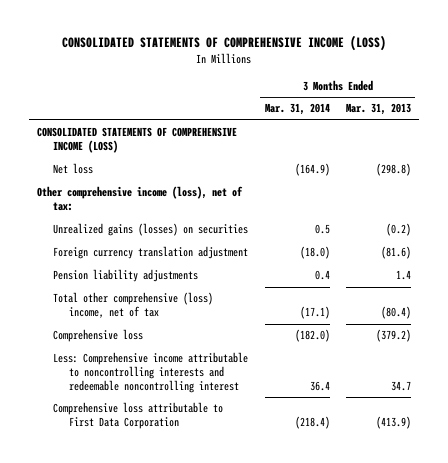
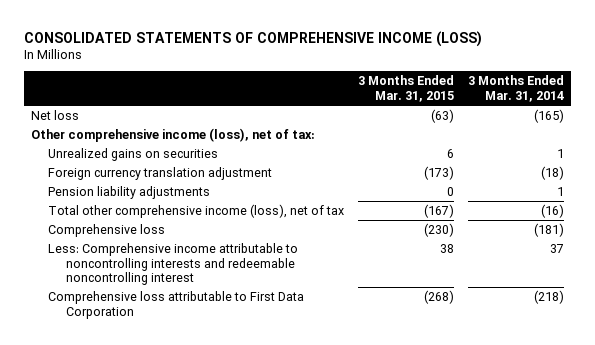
[346,103,412,116] Mar. 31, 2013 -> none
none -> [358,75,455,103] 3 Months Ended Mar. 31, 2015
[37,127,238,154] CONSOLIDATED STATEMENTS OF COMPREHENSIVE INCOME (LOSS) -> none
[294,163,330,177] (164.9) -> [534,108,565,123] (165)
[53,223,249,237] Unrealized gains (losses) on securities -> [48,147,219,161] Unrealized gains on securities
[314,224,330,235] 0.5 -> [557,148,565,158] 1
[299,246,330,260] (18.0) -> [541,165,565,180] (18)
[314,270,330,281] 0.4 -> [557,186,565,196] 1
[53,292,214,319] Total other comprehensive (loss) income, net of tax -> [48,203,345,218] Total other comprehensive income (loss), net of tax
[299,306,330,320] (17.1) -> [541,203,565,218] (16)
[294,329,330,343] (182.0) -> [534,222,565,237] (181)
[309,381,330,392] 36.4 -> [550,243,565,253] 37
[294,416,330,430] (218.4) -> [534,289,565,304] (218)

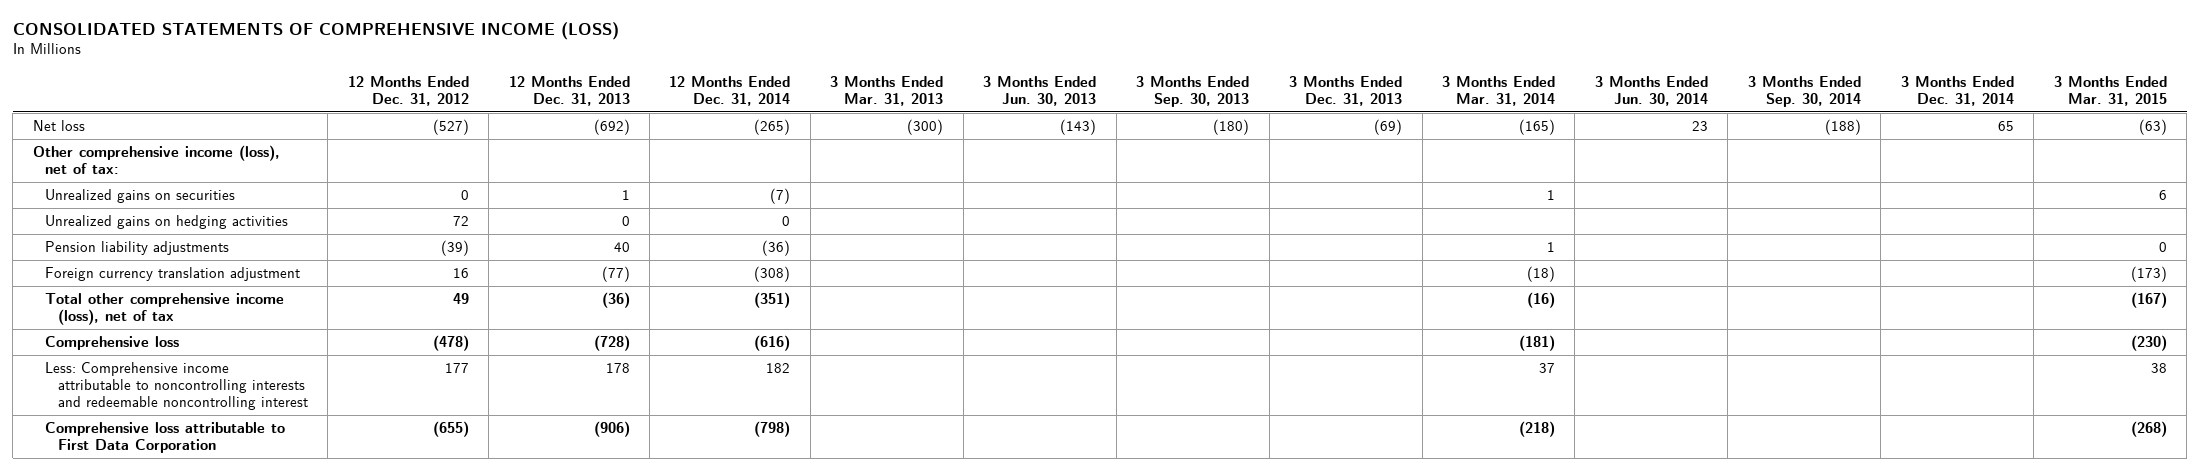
none -> [347,75,469,106] 12 Months Ended Dec. 31, 2012
none -> [508,75,630,106] 12 Months Ended Dec. 31, 2013
none -> [669,75,791,106] 12 Months Ended Dec. 31, 2014
none -> [830,75,944,106] 3 Months Ended Mar. 31, 2013
none -> [983,75,1097,106] 3 Months Ended Jun. 30, 2013
none -> [1136,75,1250,107] 3 Months Ended Sep. 30, 2013
none -> [1289,75,1403,106] 3 Months Ended Dec. 31, 2013
none -> [1594,75,1708,106] 3 Months Ended Jun. 30, 2014
none -> [1747,75,1861,107] 3 Months Ended Sep. 30, 2014
none -> [1900,75,2014,106] 3 Months Ended Dec. 31, 2014
none -> [45,215,289,230] Unrealized gains on hedging activities
[48,166,273,180] Foreign currency translation adjustment -> [45,267,301,282] Foreign currency translation adjustment

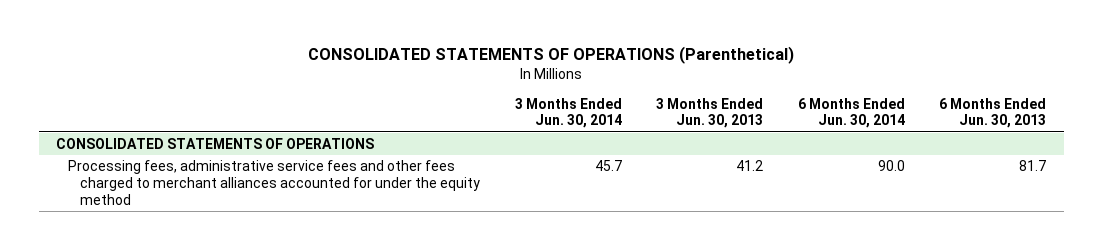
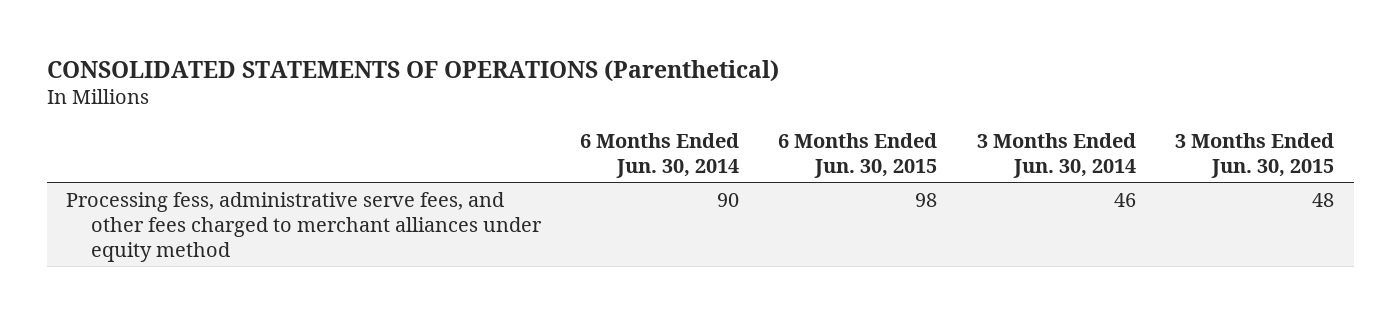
[656,97,764,129] 3 Months Ended Jun. 30, 2013 -> none
[939,97,1047,129] 6 Months Ended Jun. 30, 2013 -> none
none -> [778,133,938,178] 6 Months Ended Jun. 30, 2015
none -> [1174,133,1334,178] 3 Months Ended Jun. 30, 2015
[56,138,375,150] CONSOLIDATED STATEMENTS OF OPERATIONS -> none
[68,160,481,205] Processing fees, administrative service fees and other fees charged to merchant alliances accounted for under the equity method -> [66,191,542,262] Processing fess, administrative serve fees, and other fees charged to merchant alliances under equity method
[594,160,622,172] 45.7 -> [1113,192,1136,207] 46
[877,160,905,172] 90.0 -> [717,192,740,207] 90

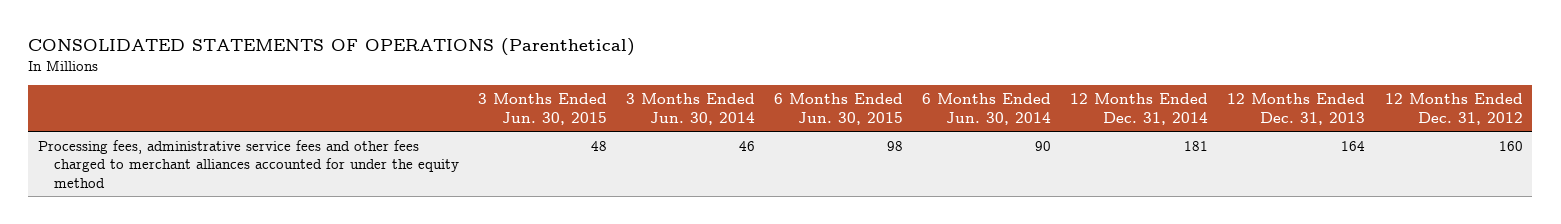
none -> [1070,93,1209,125] 12 Months Ended Dec. 31, 2014
none -> [1227,93,1366,125] 12 Months Ended Dec. 31, 2013
none -> [1384,93,1523,125] 12 Months Ended Dec. 31, 2012
[66,191,542,262] Processing fess, administrative serve fees, and other fees charged to merchant alliances under equity method -> [37,139,459,188] Processing fees, administrative service fees and other fees charged to merchant alliances accounted for under the equity method

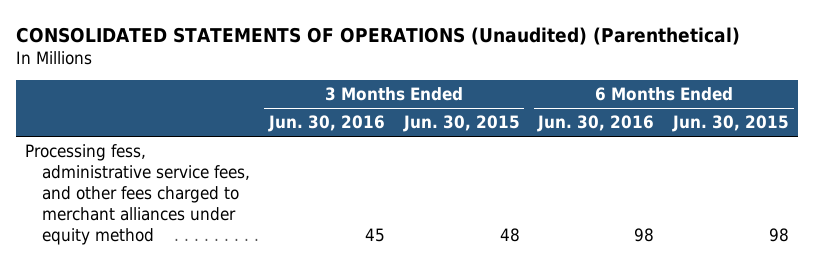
[28,37,636,56] CONSOLIDATED STATEMENTS OF OPERATIONS (Parenthetical) -> [16,26,741,45] CONSOLIDATED STATEMENTS OF OPERATIONS (Unaudited) (Parenthetical)
[625,93,755,125] 3 Months Ended Jun. 30, 2014 -> none
[922,93,1052,125] 6 Months Ended Jun. 30, 2014 -> none
[1070,93,1209,125] 12 Months Ended Dec. 31, 2014 -> none
[1227,93,1366,125] 12 Months Ended Dec. 31, 2013 -> none
[1384,93,1523,125] 12 Months Ended Dec. 31, 2012 -> none
none -> [267,115,385,133] Jun. 30, 2016
none -> [537,115,655,133] Jun. 30, 2016
[37,139,459,188] Processing fees, administrative service fees and other fees charged to merchant alliances accounted for under the equity method -> [25,144,251,245] Processing fess, administrative service fees, and other fees charged to merchant alliances under equity method

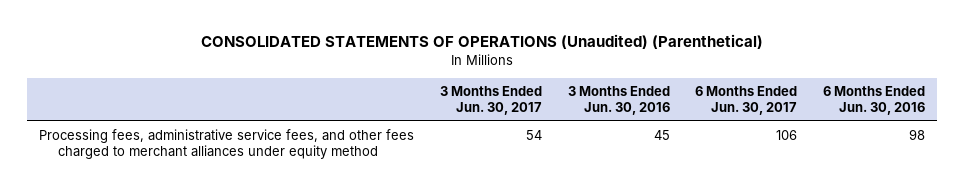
[402,115,520,133] Jun. 30, 2015 -> none
[672,115,790,133] Jun. 30, 2015 -> none
none -> [440,86,543,116] 3 Months Ended Jun. 30, 2017
none -> [695,86,798,116] 6 Months Ended Jun. 30, 2017
[25,144,251,245] Processing fess, administrative service fees, and other fees charged to merchant alliances under equity method -> [39,128,415,160] Processing fees, administrative service fees, and other fees charged to merchant alliances under equity method

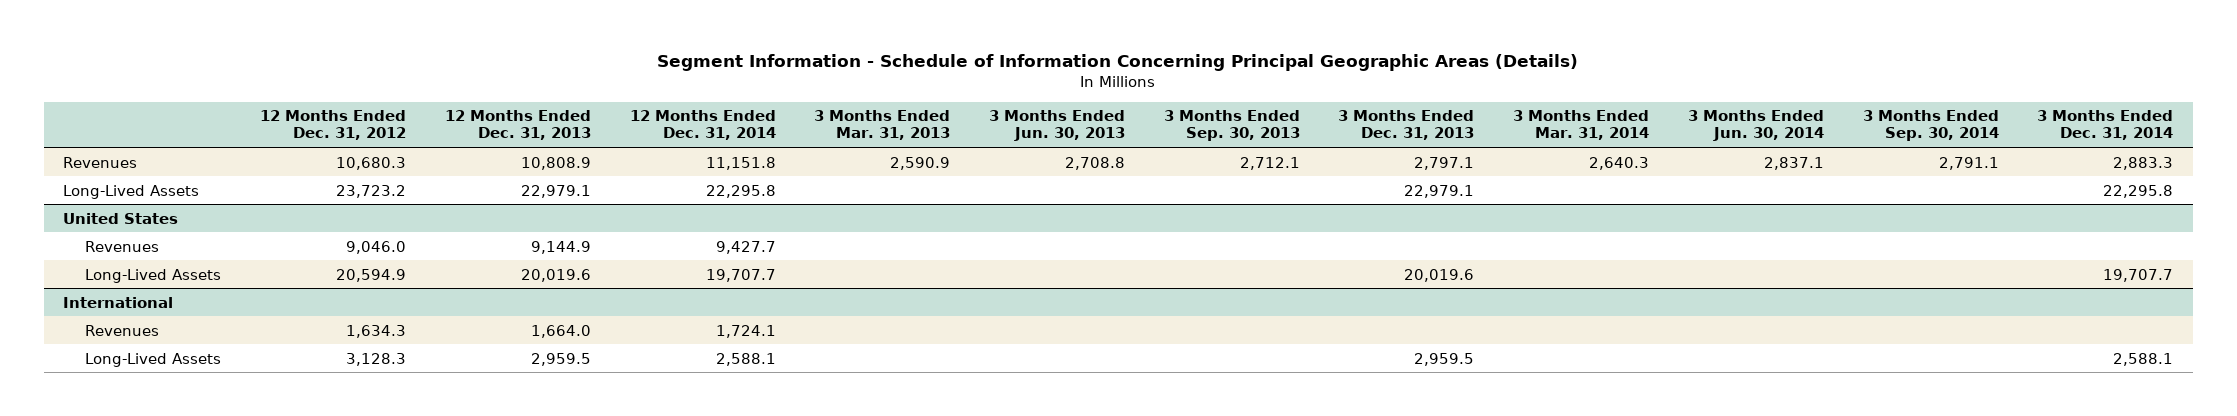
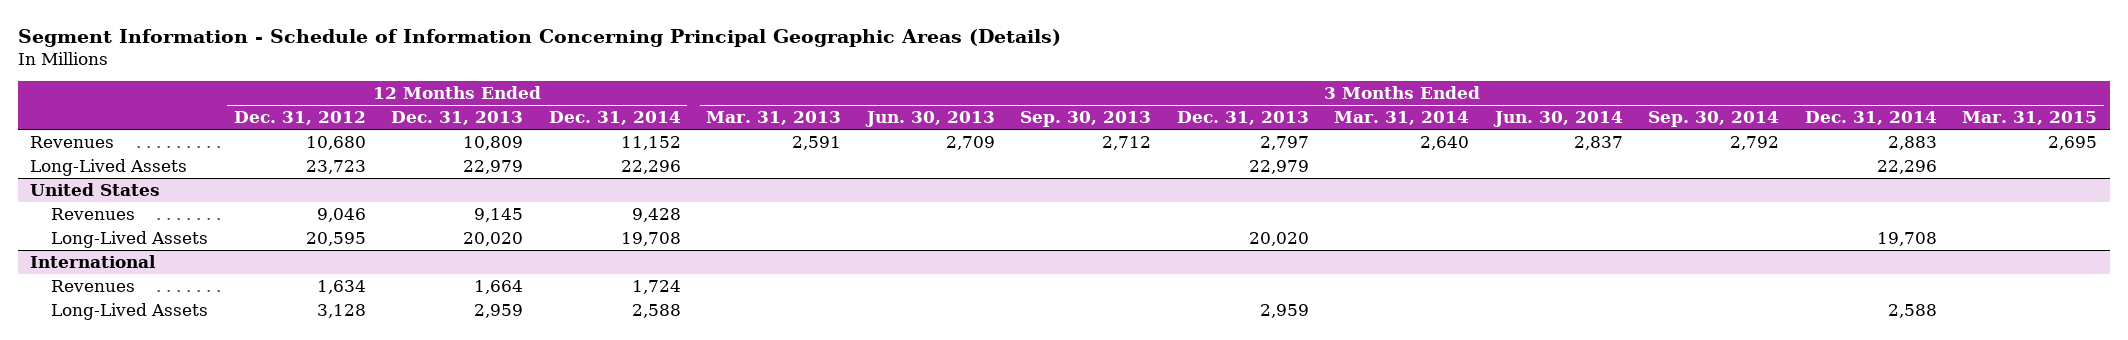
none -> [1962,110,2098,125] Mar. 31, 2015
[336,156,407,170] 10,680.3 -> [305,135,366,150] 10,680
[520,156,591,170] 10,808.9 -> [463,135,524,150] 10,809
[705,156,776,170] 11,151.8 -> [620,135,681,150] 11,152
[890,156,951,170] 2,590.9 -> [792,135,842,150] 2,591
[1064,156,1125,170] 2,708.8 -> [945,135,995,150] 2,709
[1239,156,1300,170] 2,712.1 -> [1102,135,1152,150] 2,712
[1414,156,1475,170] 2,797.1 -> [1259,135,1309,150] 2,797
[1589,156,1650,170] 2,640.3 -> [1420,135,1470,150] 2,640
[1763,156,1824,170] 2,837.1 -> [1573,135,1623,150] 2,837
[1938,156,1999,170] 2,791.1 -> [1730,135,1780,150] 2,792
[2113,156,2174,170] 2,883.3 -> [1887,135,1937,150] 2,883
[336,184,407,198] 23,723.2 -> [305,159,366,174] 23,723
[520,184,591,198] 22,979.1 -> [463,159,524,174] 22,979
[705,184,776,198] 22,295.8 -> [620,159,681,174] 22,296
[1404,184,1475,198] 22,979.1 -> [1248,159,1309,174] 22,979
[2103,184,2174,198] 22,295.8 -> [1876,159,1937,174] 22,296
[346,240,407,254] 9,046.0 -> [316,207,366,222] 9,046
[530,240,591,254] 9,144.9 -> [474,207,524,222] 9,145
[715,240,776,254] 9,427.7 -> [631,207,681,222] 9,428
[336,268,407,282] 20,594.9 -> [305,231,366,246] 20,595
[520,268,591,282] 20,019.6 -> [463,231,524,246] 20,020
[705,268,776,282] 19,707.7 -> [620,231,681,246] 19,708
[1404,268,1475,282] 20,019.6 -> [1248,231,1309,246] 20,020
[2103,268,2174,282] 19,707.7 -> [1876,231,1937,246] 19,708
[346,324,407,338] 1,634.3 -> [316,279,366,294] 1,634
[530,324,591,338] 1,664.0 -> [474,279,524,294] 1,664
[715,324,776,338] 1,724.1 -> [631,279,681,294] 1,724
[346,352,407,366] 3,128.3 -> [316,303,366,318] 3,128
[530,352,591,366] 2,959.5 -> [474,303,524,318] 2,959
[715,352,776,366] 2,588.1 -> [631,303,681,318] 2,588
[1414,352,1475,366] 2,959.5 -> [1259,303,1309,318] 2,959
[2113,352,2174,366] 2,588.1 -> [1887,303,1937,318] 2,588

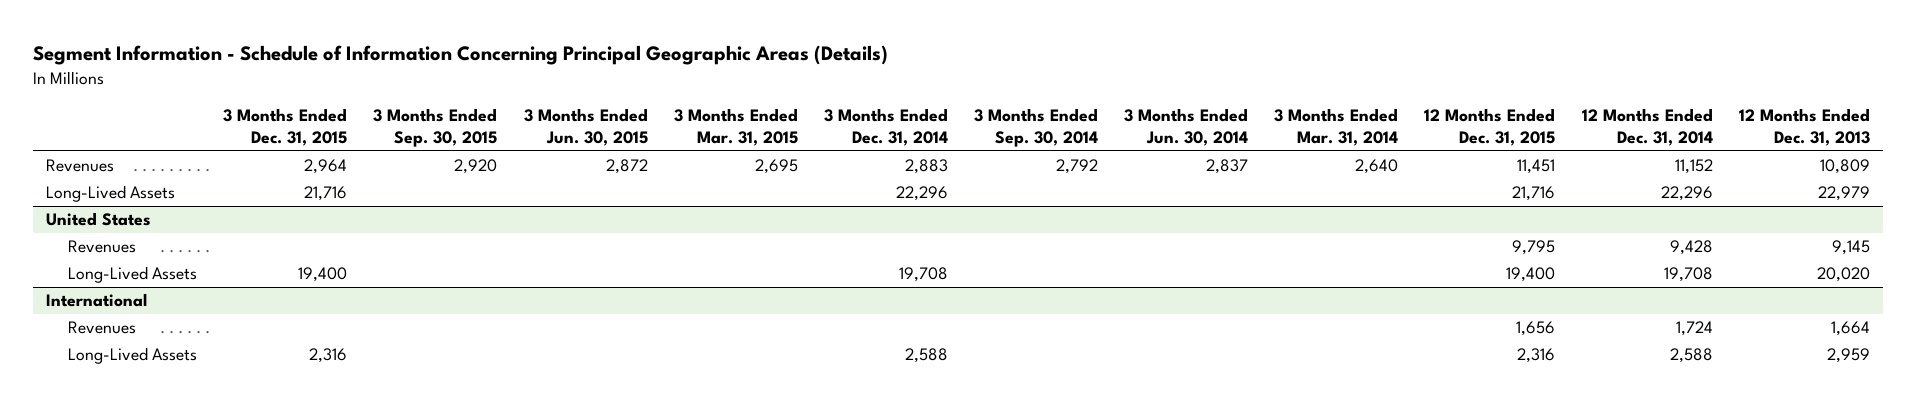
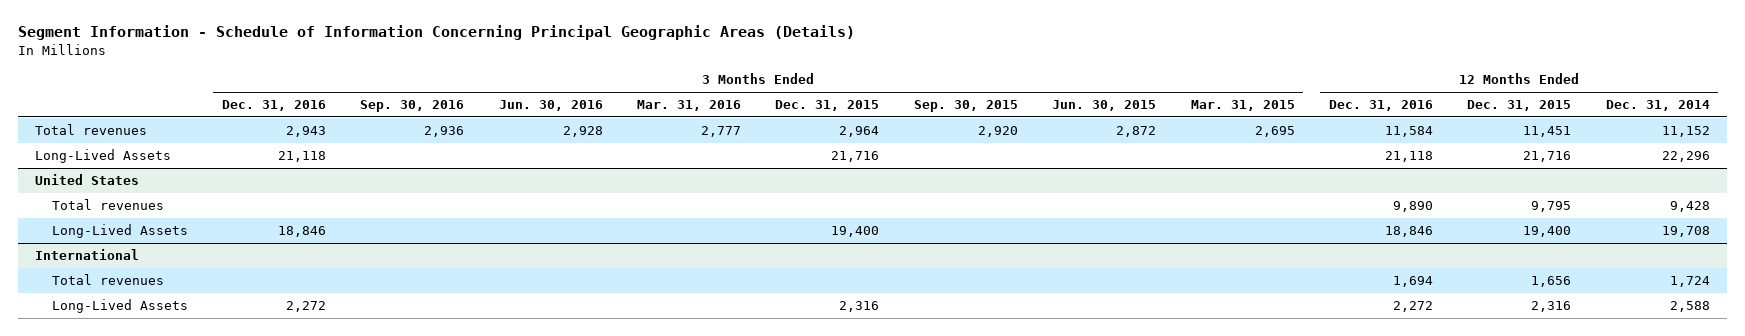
[823,108,948,147] 3 Months Ended Dec. 31, 2014 -> none
[973,108,1098,148] 3 Months Ended Sep. 30, 2014 -> none
[1124,108,1249,147] 3 Months Ended Jun. 30, 2014 -> none
[1274,108,1399,147] 3 Months Ended Mar. 31, 2014 -> none
[1738,108,1870,147] 12 Months Ended Dec. 31, 2013 -> none
none -> [221,100,326,112] Dec. 31, 2016
none -> [360,100,465,113] Sep. 30, 2016
none -> [498,100,603,112] Jun. 30, 2016
none -> [637,100,742,112] Mar. 31, 2016
none -> [1328,100,1433,112] Dec. 31, 2016
[45,159,114,173] Revenues -> [34,123,147,135] Total revenues
[68,240,137,254] Revenues -> [51,198,164,210] Total revenues
[68,321,137,335] Revenues -> [51,273,164,285] Total revenues

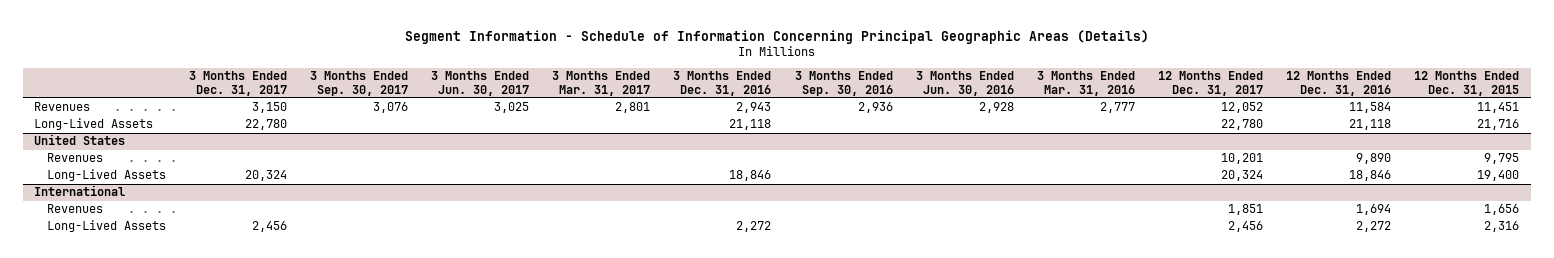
[775,100,880,112] Dec. 31, 2015 -> none
[913,100,1018,113] Sep. 30, 2015 -> none
[1052,100,1157,112] Jun. 30, 2015 -> none
[1190,100,1295,112] Mar. 31, 2015 -> none
[1605,100,1710,112] Dec. 31, 2014 -> none
none -> [188,71,287,96] 3 Months Ended Dec. 31, 2017
none -> [309,71,408,96] 3 Months Ended Sep. 30, 2017
none -> [431,71,530,96] 3 Months Ended Jun. 30, 2017
none -> [552,71,651,96] 3 Months Ended Mar. 31, 2017
none -> [1157,71,1263,96] 12 Months Ended Dec. 31, 2017
[34,123,147,135] Total revenues -> [34,102,91,112] Revenues
[51,198,164,210] Total revenues -> [46,153,103,163] Revenues
[51,273,164,285] Total revenues -> [46,204,103,214] Revenues

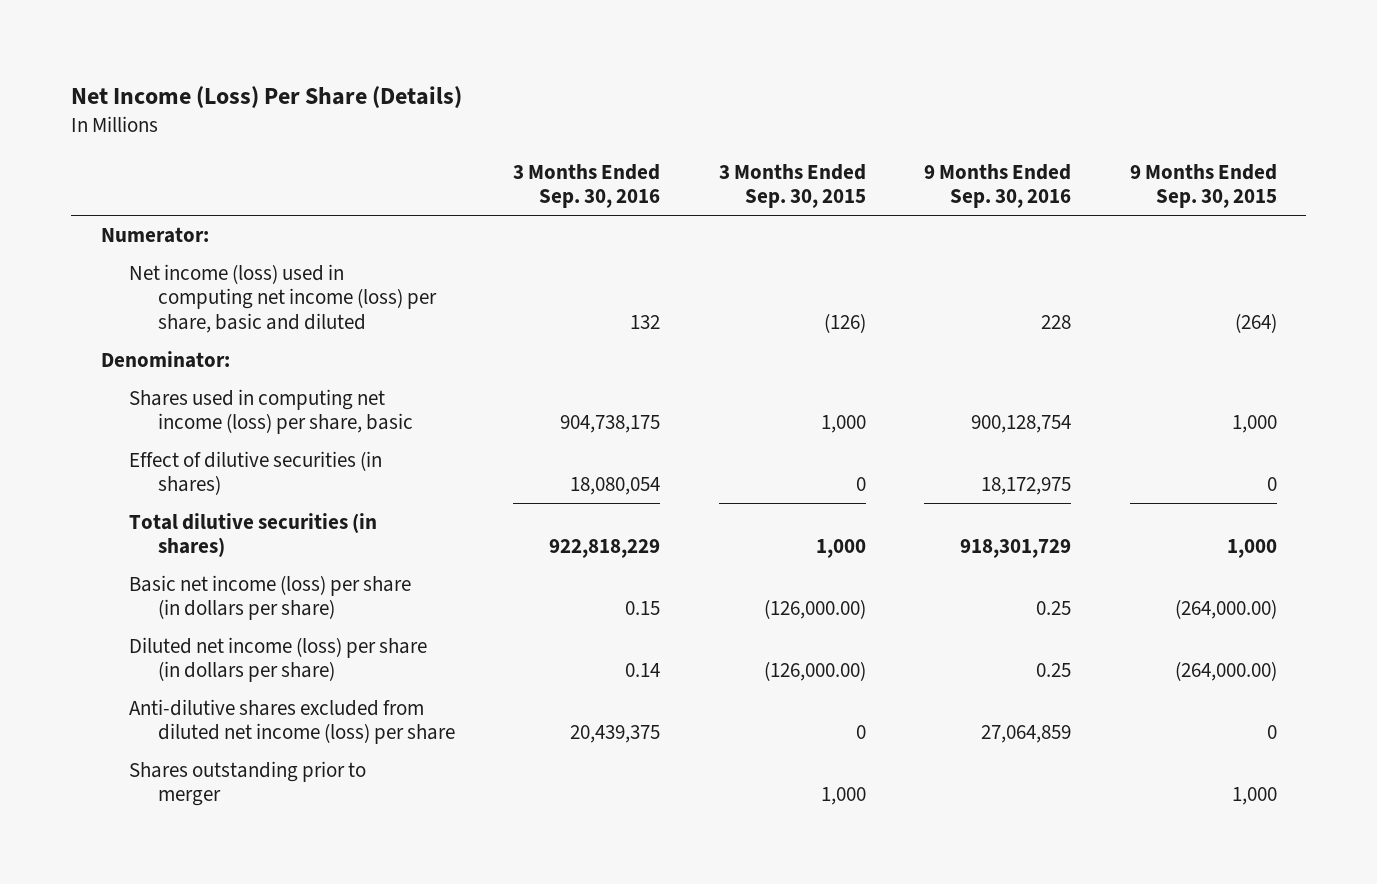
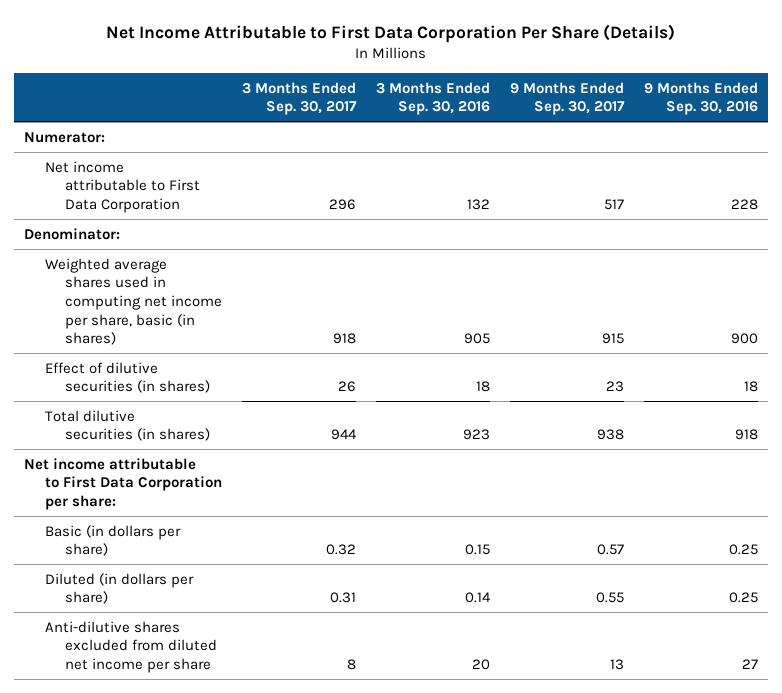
[71,85,463,108] Net Income (Loss) Per Share (Details) -> [106,23,676,43] Net Income Attributable to First Data Corporation Per Share (Details)
[718,163,866,209] 3 Months Ended Sep. 30, 2015 -> none
[1129,163,1277,209] 9 Months Ended Sep. 30, 2015 -> none
none -> [241,81,357,116] 3 Months Ended Sep. 30, 2017
none -> [509,81,625,116] 9 Months Ended Sep. 30, 2017
[129,263,437,333] Net income (loss) used in computing net income (loss) per share, basic and diluted -> [44,160,200,213] Net income attributable to First Data Corporation
[129,760,367,807] Shares outstanding prior to merger -> none
[129,388,413,435] Shares used in computing net income (loss) per share, basic -> [44,257,222,346] Weighted average shares used in computing net income per share, basic (in shares)
[560,415,661,434] 904,738,175 -> [463,333,490,345] 905
[971,415,1072,434] 900,128,754 -> [730,333,758,345] 900
[570,477,661,496] 18,080,054 -> [475,381,490,393] 18
[981,477,1072,496] 18,172,975 -> [743,381,758,393] 18
[549,539,661,559] 922,818,229 -> [462,429,490,441] 923
[960,539,1072,559] 918,301,729 -> [734,429,758,441] 918
none -> [24,457,222,510] Net income attributable to First Data Corporation per share:
[129,574,412,621] Basic net income (loss) per share (in dollars per share) -> [44,524,181,557] Basic (in dollars per share)
[129,636,428,683] Diluted net income (loss) per share (in dollars per share) -> [44,572,194,605] Diluted (in dollars per share)
[129,698,455,745] Anti-dilutive shares excluded from diluted net income (loss) per share -> [44,620,217,673] Anti-dilutive shares excluded from diluted net income per share
[570,725,661,744] 20,439,375 -> [471,658,490,670] 20
[981,725,1072,744] 27,064,859 -> [741,658,758,669] 27

